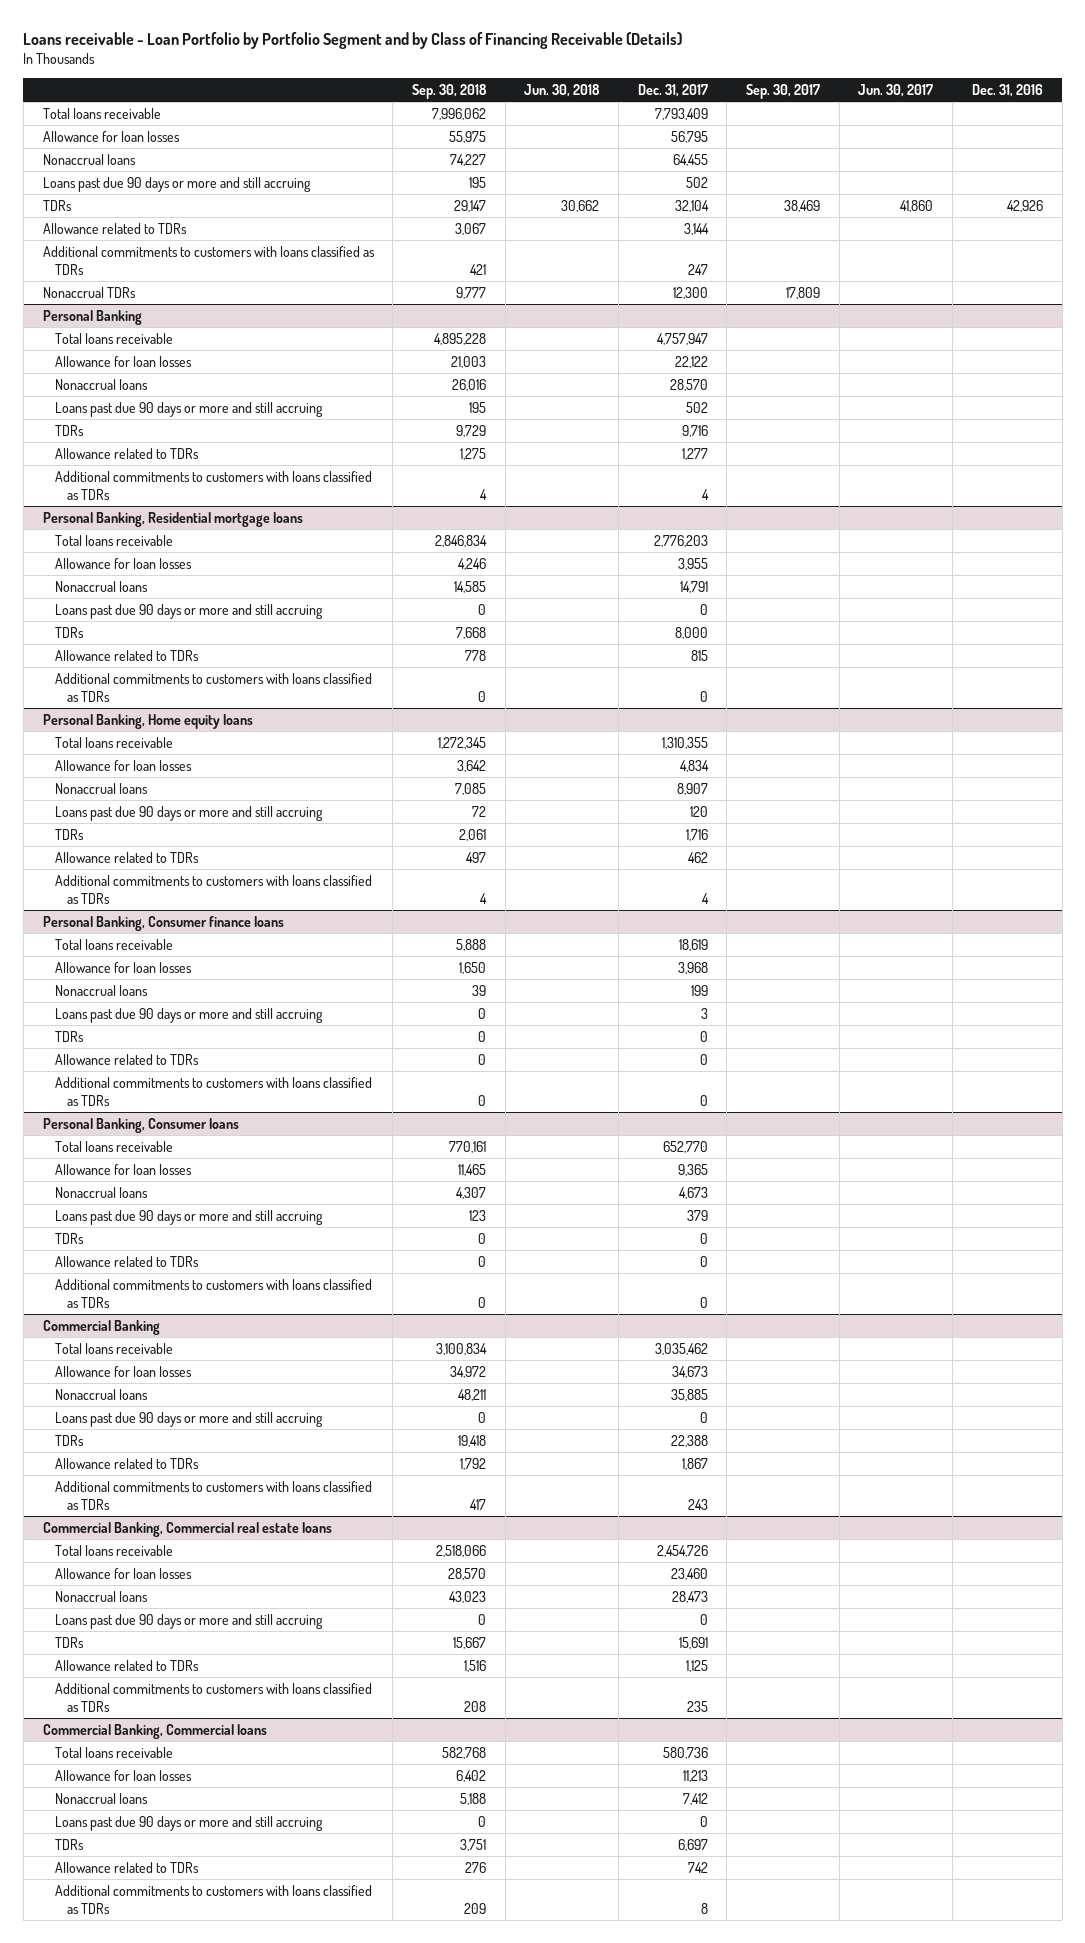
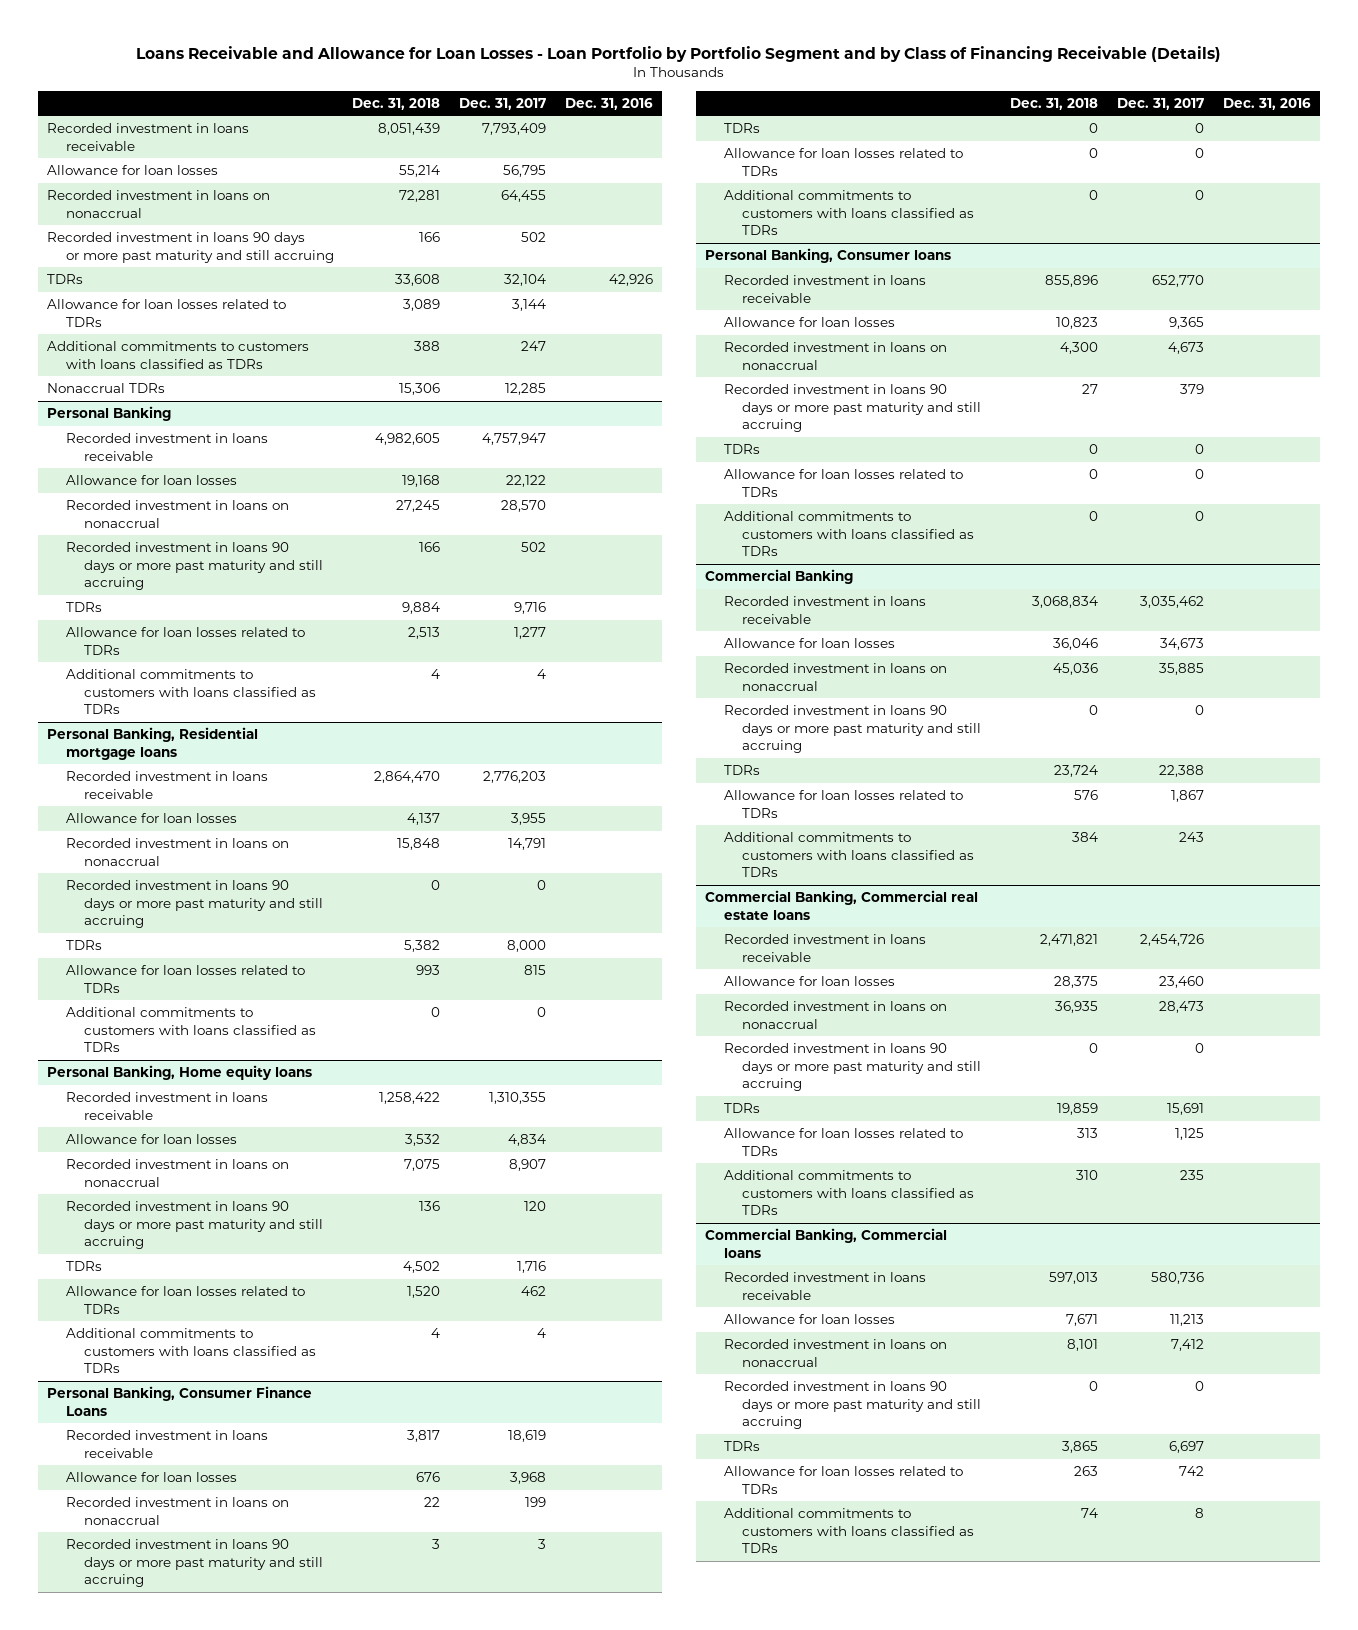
[23,32,683,50] Loans receivable - Loan Portfolio by Portfolio Segment and by Class of Financing Receivable (Details) -> [135,45,1221,62] Loans Receivable and Allowance for Loan Losses - Loan Portfolio by Portfolio Segment and by Class of Financing Receivable (Details)
[411,83,487,99] Sep. 30, 2018 -> none
[524,83,601,97] Jun. 30, 2018 -> none
[746,83,821,99] Sep. 30, 2017 -> none
[858,83,934,97] Jun. 30, 2017 -> none
none -> [352,97,441,110] Dec. 31, 2018
[42,107,161,119] Total loans receivable -> [47,123,250,151] Recorded investment in loans receivable
[42,153,136,165] Nonaccrual loans -> [47,190,271,218] Recorded investment in loans on nonaccrual
[42,176,311,192] Loans past due 90 days or more and still accruing -> [47,232,334,263] Recorded investment in loans 90 days or more past maturity and still accruing
[42,222,187,234] Allowance related to TDRs -> [47,299,287,327] Allowance for loan losses related to TDRs
[672,286,708,299] 12,300 -> [504,383,546,396] 12,285
[54,332,173,344] Total loans receivable -> [65,433,268,461] Recorded investment in loans receivable
[54,378,148,390] Nonaccrual loans -> [65,500,289,528] Recorded investment in loans on nonaccrual
[54,401,323,417] Loans past due 90 days or more and still accruing -> [65,542,324,590] Recorded investment in loans 90 days or more past maturity and still accruing
[54,447,199,459] Allowance related to TDRs -> [65,627,305,655] Allowance for loan losses related to TDRs
[54,534,173,546] Total loans receivable -> [65,771,268,799] Recorded investment in loans receivable
[54,580,148,592] Nonaccrual loans -> [65,838,289,866] Recorded investment in loans on nonaccrual
[54,603,323,619] Loans past due 90 days or more and still accruing -> [65,880,324,928] Recorded investment in loans 90 days or more past maturity and still accruing
[54,649,199,661] Allowance related to TDRs -> [65,965,305,993] Allowance for loan losses related to TDRs
[54,736,173,748] Total loans receivable -> [65,1092,268,1120] Recorded investment in loans receivable
[54,782,148,794] Nonaccrual loans -> [65,1159,289,1187] Recorded investment in loans on nonaccrual
[54,805,323,821] Loans past due 90 days or more and still accruing -> [65,1201,324,1249] Recorded investment in loans 90 days or more past maturity and still accruing
[54,851,199,863] Allowance related to TDRs -> [65,1286,305,1314] Allowance for loan losses related to TDRs
[42,915,284,931] Personal Banking, Consumer finance loans -> [47,1386,313,1416] Personal Banking, Consumer Finance Loans
[54,938,173,950] Total loans receivable -> [65,1430,268,1458] Recorded investment in loans receivable
[54,984,148,996] Nonaccrual loans -> [65,1497,289,1525] Recorded investment in loans on nonaccrual
[54,1007,323,1023] Loans past due 90 days or more and still accruing -> [65,1539,324,1587] Recorded investment in loans 90 days or more past maturity and still accruing
[54,1053,199,1065] Allowance related to TDRs -> [723,148,963,176] Allowance for loan losses related to TDRs
[54,1140,173,1152] Total loans receivable -> [723,275,926,303] Recorded investment in loans receivable
[54,1186,148,1198] Nonaccrual loans -> [723,342,947,370] Recorded investment in loans on nonaccrual
[54,1209,323,1225] Loans past due 90 days or more and still accruing -> [723,384,982,432] Recorded investment in loans 90 days or more past maturity and still accruing
[54,1255,199,1267] Allowance related to TDRs -> [723,469,963,497] Allowance for loan losses related to TDRs
[54,1342,173,1354] Total loans receivable -> [723,596,926,624] Recorded investment in loans receivable
[54,1388,148,1400] Nonaccrual loans -> [723,663,947,691] Recorded investment in loans on nonaccrual
[54,1411,323,1427] Loans past due 90 days or more and still accruing -> [723,705,982,753] Recorded investment in loans 90 days or more past maturity and still accruing
[54,1457,199,1469] Allowance related to TDRs -> [723,790,963,818] Allowance for loan losses related to TDRs
[54,1544,173,1556] Total loans receivable -> [723,934,926,962] Recorded investment in loans receivable
[54,1590,148,1602] Nonaccrual loans -> [723,1001,947,1029] Recorded investment in loans on nonaccrual
[54,1613,323,1629] Loans past due 90 days or more and still accruing -> [723,1043,982,1091] Recorded investment in loans 90 days or more past maturity and still accruing
[54,1659,199,1671] Allowance related to TDRs -> [723,1128,963,1156] Allowance for loan losses related to TDRs
[54,1746,173,1758] Total loans receivable -> [723,1272,926,1300] Recorded investment in loans receivable
[54,1792,148,1804] Nonaccrual loans -> [723,1339,947,1367] Recorded investment in loans on nonaccrual
[54,1815,323,1831] Loans past due 90 days or more and still accruing -> [723,1381,982,1429] Recorded investment in loans 90 days or more past maturity and still accruing
[54,1861,199,1873] Allowance related to TDRs -> [723,1466,963,1494] Allowance for loan losses related to TDRs

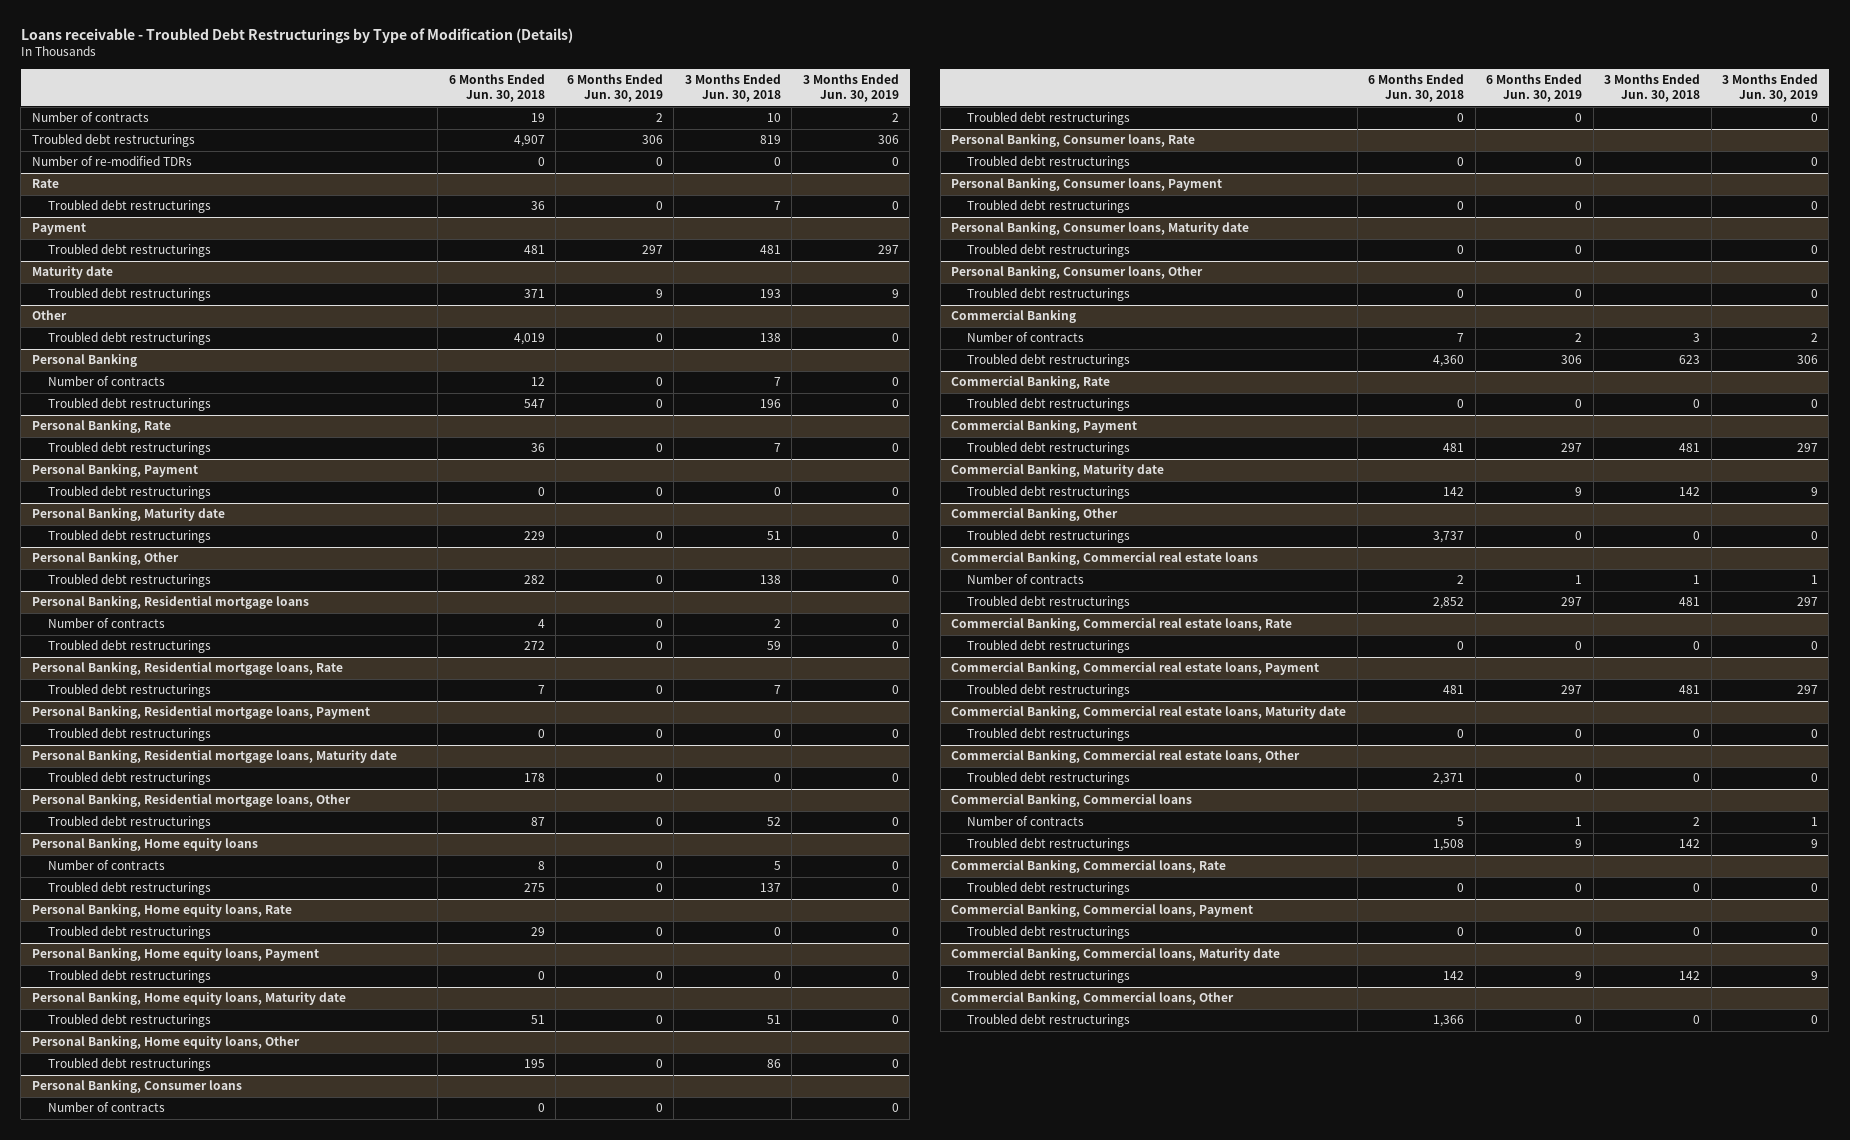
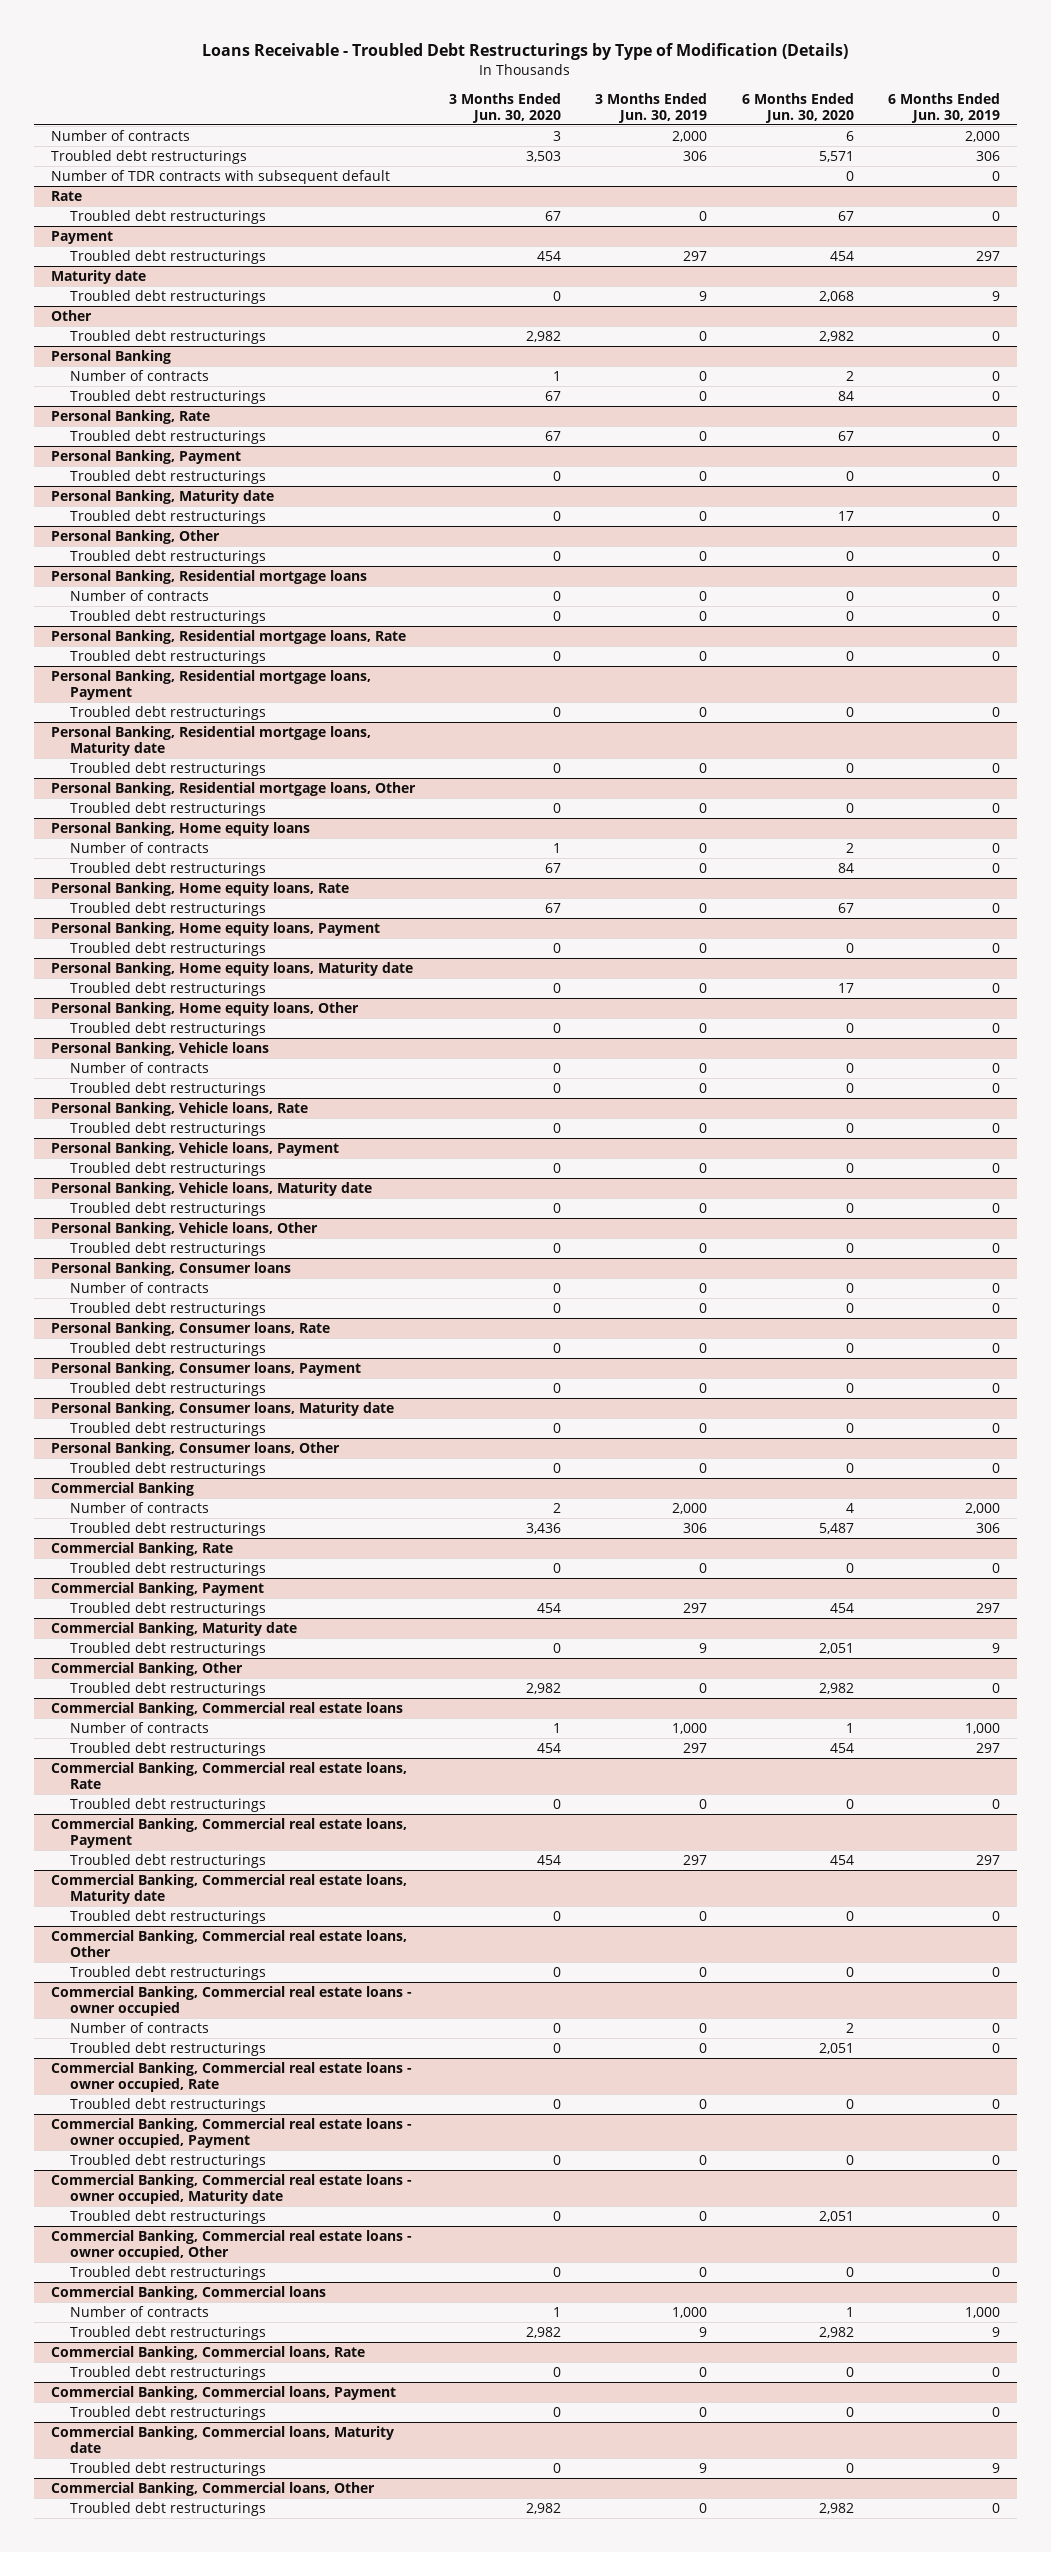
[20,27,573,44] Loans receivable - Troubled Debt Restructurings by Type of Modification (Details) -> [202,42,849,60] Loans Receivable - Troubled Debt Restructurings by Type of Modification (Details)
[448,74,545,102] 6 Months Ended Jun. 30, 2018 -> none
[684,74,781,102] 3 Months Ended Jun. 30, 2018 -> none
none -> [449,92,562,123] 3 Months Ended Jun. 30, 2020
none -> [741,92,854,123] 6 Months Ended Jun. 30, 2020
[655,113,663,123] 2 -> [964,130,1000,142] 2,000
[891,113,899,123] 2 -> [672,130,708,142] 2,000
[31,156,192,167] Number of re-modified TDRs -> none
none -> [51,169,391,184] Number of TDR contracts with subsequent default
none -> [51,1041,270,1056] Personal Banking, Vehicle loans
none -> [70,1061,210,1073] Number of contracts
none -> [70,1081,267,1096] Troubled debt restructurings
none -> [51,1101,309,1116] Personal Banking, Vehicle loans, Rate
none -> [70,1121,267,1136] Troubled debt restructurings
none -> [51,1141,340,1156] Personal Banking, Vehicle loans, Payment
none -> [70,1161,267,1176] Troubled debt restructurings
none -> [51,1181,373,1196] Personal Banking, Vehicle loans, Maturity date
none -> [70,1201,267,1216] Troubled debt restructurings
none -> [51,1221,319,1236] Personal Banking, Vehicle loans, Other
none -> [70,1241,267,1256] Troubled debt restructurings
[1575,333,1583,343] 2 -> [964,1502,1000,1514] 2,000
[1811,333,1819,343] 2 -> [672,1502,708,1514] 2,000
[1575,575,1583,585] 1 -> [964,1722,1000,1734] 1,000
[1811,575,1819,585] 1 -> [672,1722,708,1734] 1,000
none -> [51,1985,413,2017] Commercial Banking, Commercial real estate loans - owner occupied
none -> [70,2021,210,2033] Number of contracts
none -> [70,2041,267,2056] Troubled debt restructurings
none -> [51,2061,413,2093] Commercial Banking, Commercial real estate loans - owner occupied, Rate
none -> [70,2097,267,2112] Troubled debt restructurings
none -> [51,2117,413,2149] Commercial Banking, Commercial real estate loans - owner occupied, Payment
none -> [70,2153,267,2168] Troubled debt restructurings
none -> [51,2173,413,2205] Commercial Banking, Commercial real estate loans - owner occupied, Maturity date
none -> [70,2209,267,2224] Troubled debt restructurings
none -> [51,2229,413,2261] Commercial Banking, Commercial real estate loans - owner occupied, Other
none -> [70,2265,267,2280] Troubled debt restructurings
[1575,817,1583,827] 1 -> [964,2306,1000,2318] 1,000
[1811,817,1819,827] 1 -> [672,2306,708,2318] 1,000

